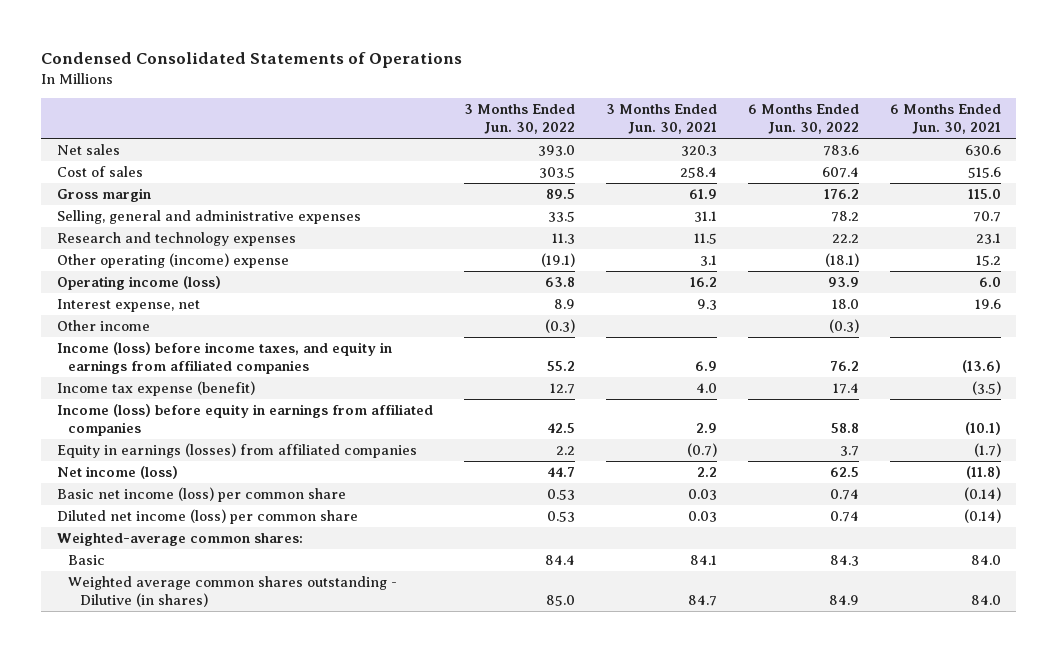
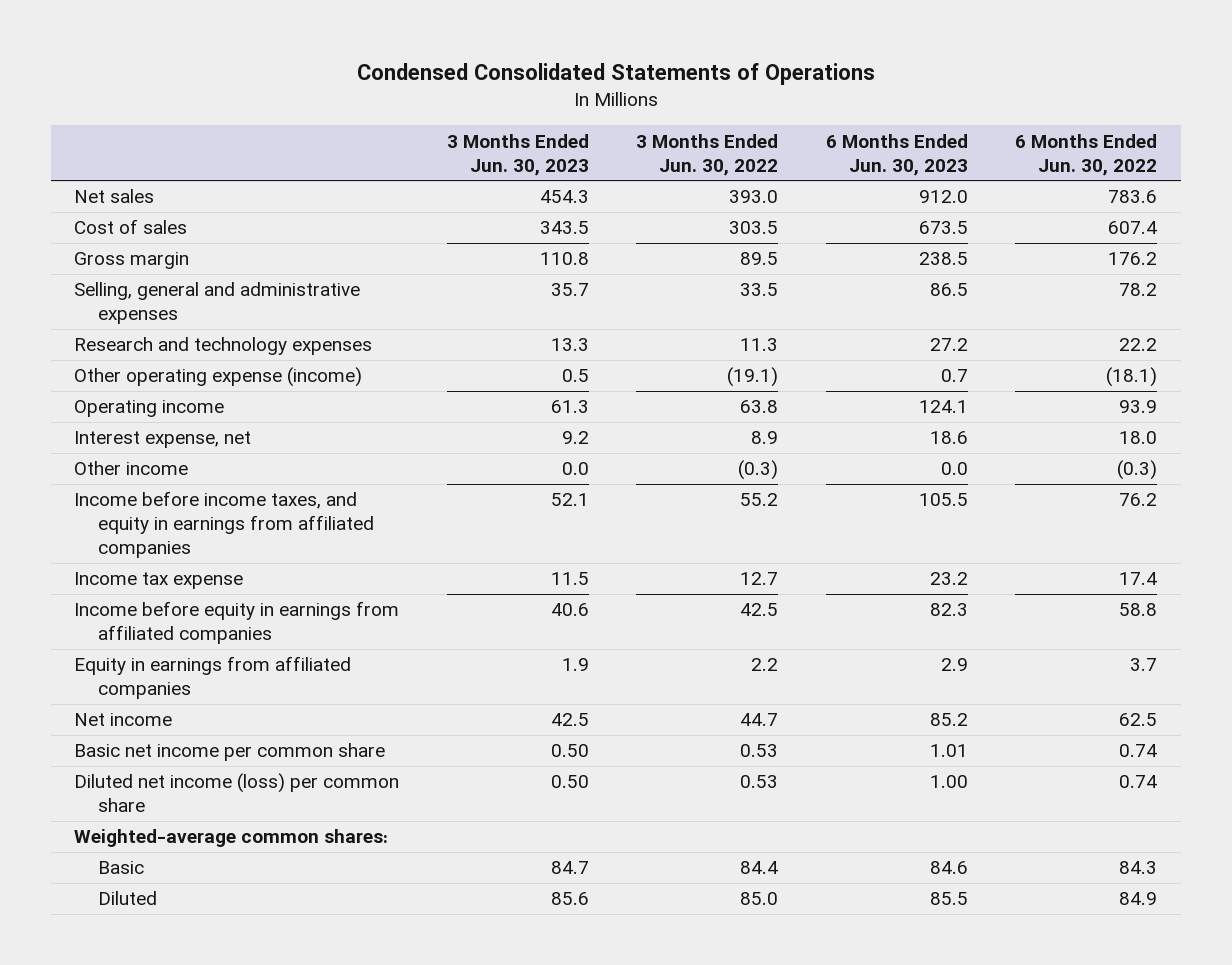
[605,104,717,135] 3 Months Ended Jun. 30, 2021 -> none
[889,104,1001,135] 6 Months Ended Jun. 30, 2021 -> none
none -> [446,133,589,176] 3 Months Ended Jun. 30, 2023
none -> [825,133,968,176] 6 Months Ended Jun. 30, 2023
[56,253,289,269] Other operating (income) expense -> [74,367,363,388] Other operating expense (income)
[56,276,221,291] Operating income (loss) -> [74,400,225,418] Operating income
[56,342,392,375] Income (loss) before income taxes, and equity in earnings from affiliated companies -> [74,491,374,559] Income before income taxes, and equity in earnings from affiliated companies
[56,381,255,397] Income tax expense (benefit) -> [74,572,244,590] Income tax expense
[56,404,433,437] Income (loss) before equity in earnings from affiliated companies -> [74,601,400,645] Income before equity in earnings from affiliated companies
[56,443,417,459] Equity in earnings (losses) from affiliated companies -> [74,656,352,700] Equity in earnings from affiliated companies
[56,466,178,480] Net income (loss) -> [74,713,173,727] Net income
[56,487,346,503] Basic net income (loss) per common share -> [74,743,386,762] Basic net income per common share
[68,576,398,608] Weighted average common shares outstanding - Dilutive (in shares) -> [97,891,157,906] Diluted

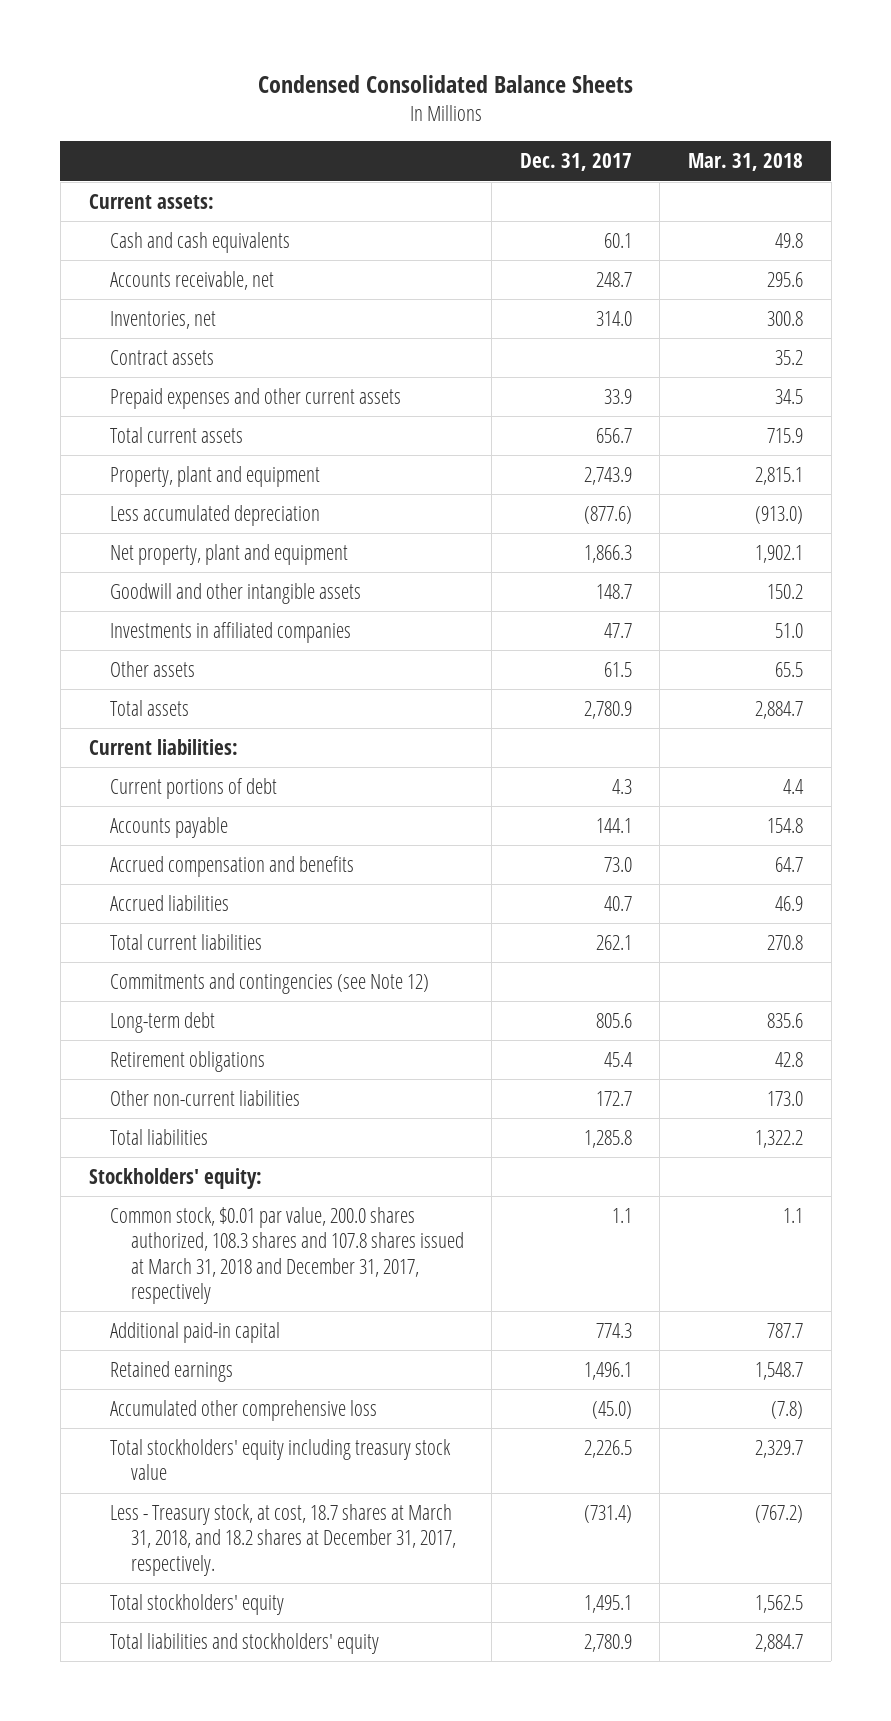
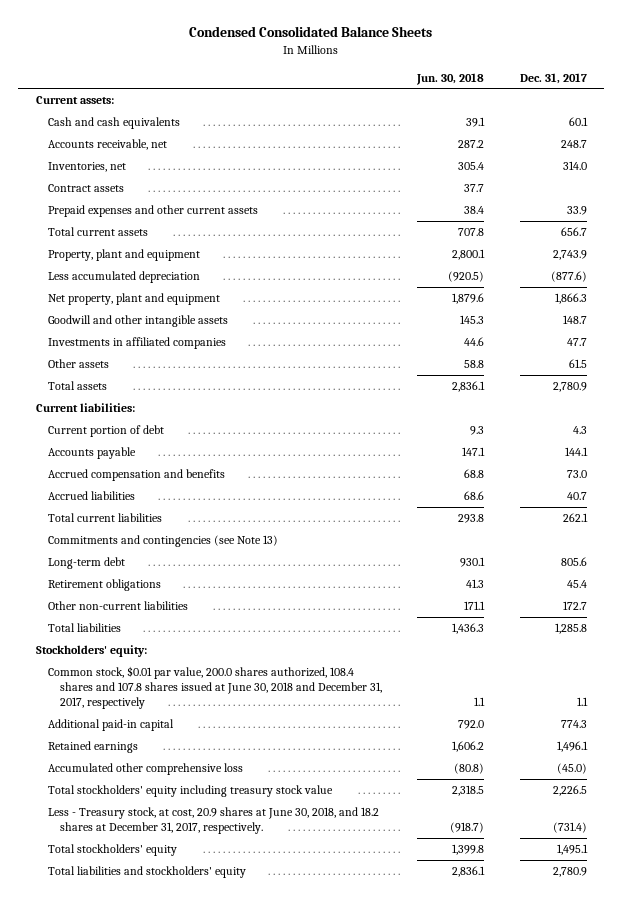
[687,153,803,172] Mar. 31, 2018 -> none
none -> [416,72,485,85] Jun. 30, 2018
[109,777,277,799] Current portions of debt -> [48,425,165,438] Current portion of debt
[109,972,429,994] Commitments and contingencies (see Note 12) -> [48,535,279,548] Commitments and contingencies (see Note 13)
[109,1206,464,1305] Common stock, $0.01 par value, 200.0 shares authorized, 108.3 shares and 107.8 shares issued at March 31, 2018 and December 31, 2017, respectively -> [48,666,382,709] Common stock, $0.01 par value, 200.0 shares authorized, 108.4 shares and 107.8 shares issued at June 30, 2018 and December 31, 2017, respectively
[109,1503,456,1576] Less - Treasury stock, at cost, 18.7 shares at March 31, 2018, and 18.2 shares at December 31, 2017, respectively. -> [48,807,380,834] Less - Treasury stock, at cost, 20.9 shares at June 30, 2018, and 18.2 shares at December 31, 2017, respectively.

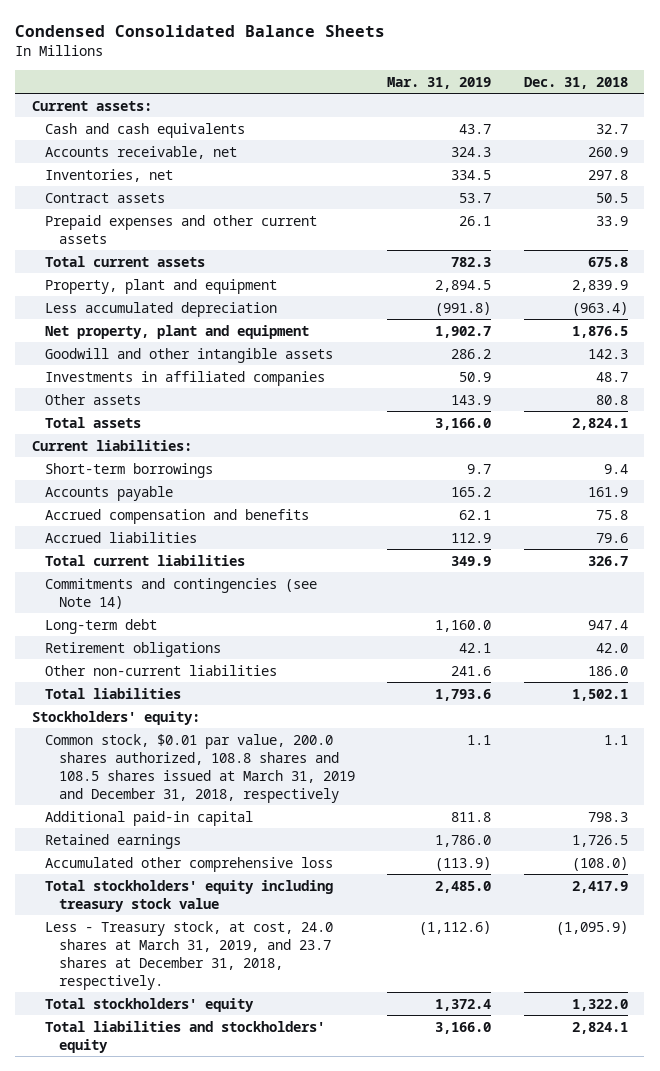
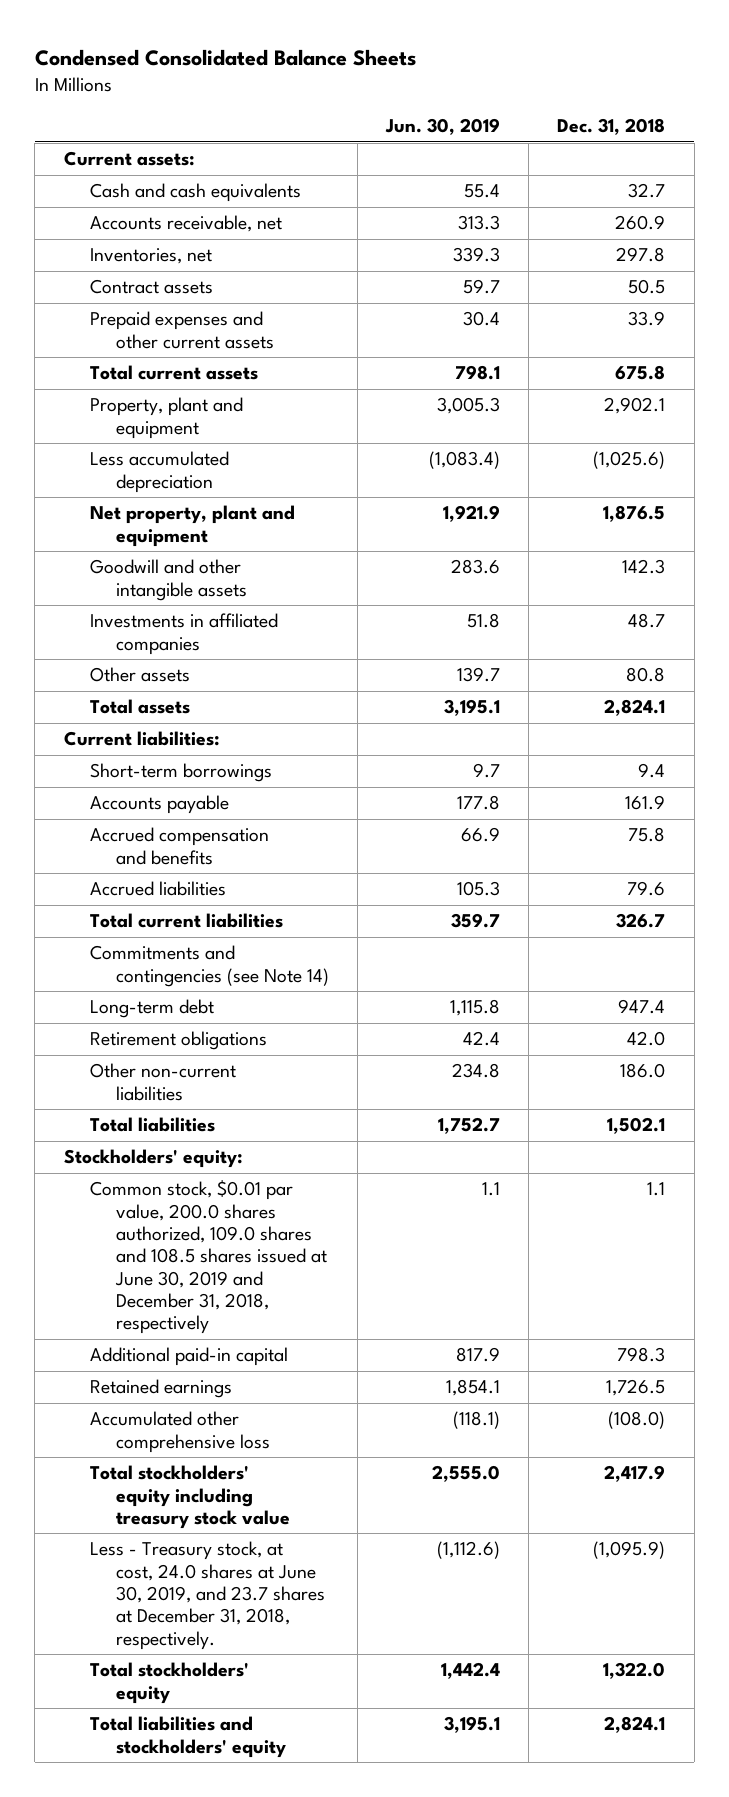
[387,76,492,89] Mar. 31, 2019 -> none
none -> [385,118,501,136] Jun. 30, 2019
[571,279,628,292] 2,839.9 -> [604,397,666,415] 2,902.1
[571,301,628,316] (963.4) -> [593,451,666,470] (1,025.6)
[45,733,355,803] Common stock, $0.01 par value, 200.0 shares authorized, 108.8 shares and 108.5 shares issued at March 31, 2019 and December 31, 2018, respectively -> [89,1180,327,1335] Common stock, $0.01 par value, 200.0 shares authorized, 109.0 shares and 108.5 shares issued at June 30, 2019 and December 31, 2018, respectively
[45,920,334,990] Less - Treasury stock, at cost, 24.0 shares at March 31, 2019, and 23.7 shares at December 31, 2018, respectively. -> [89,1541,325,1650] Less - Treasury stock, at cost, 24.0 shares at June 30, 2019, and 23.7 shares at December 31, 2018, respectively.

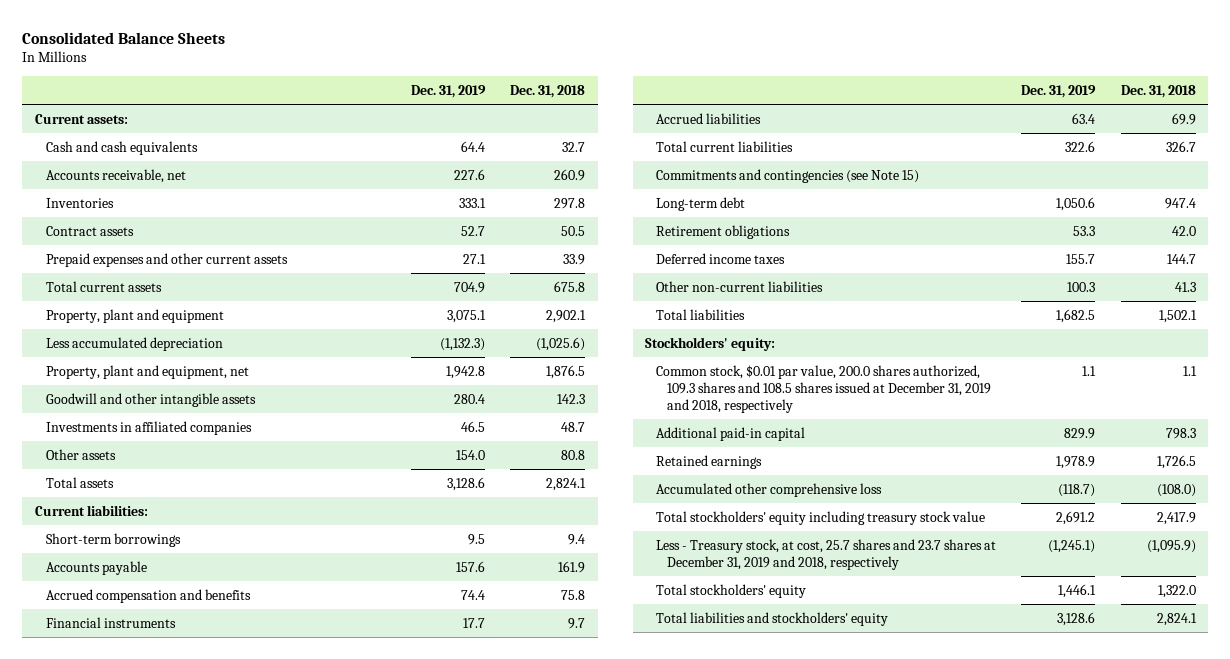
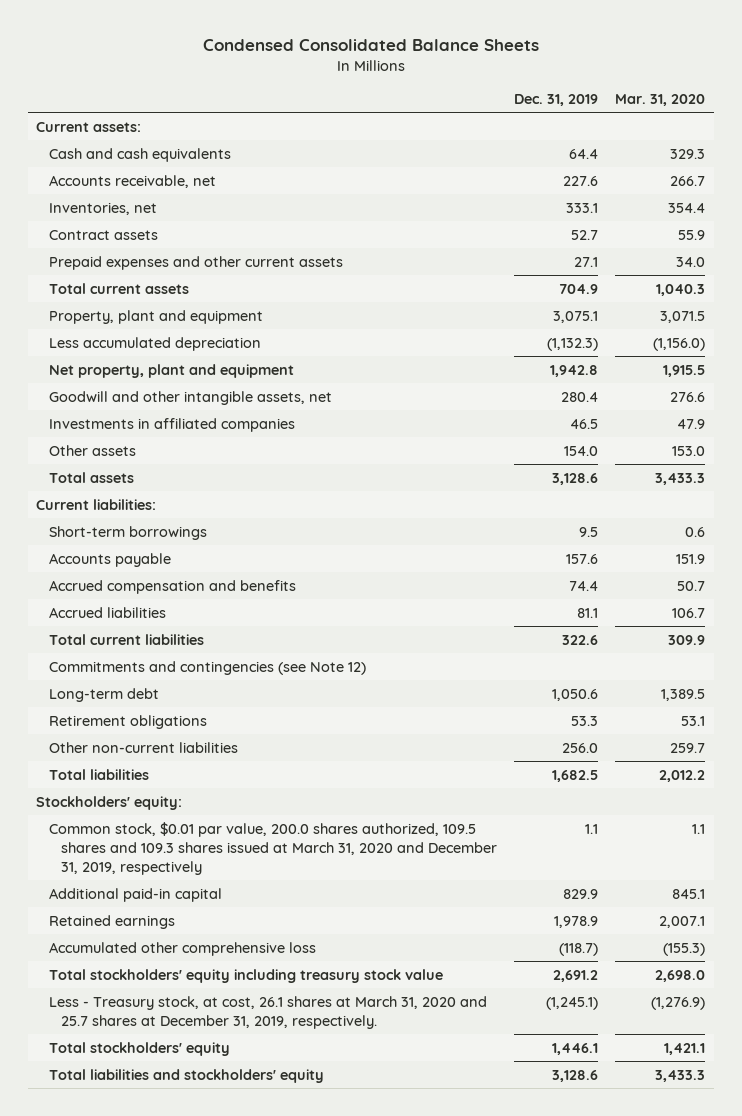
[22,31,226,44] Consolidated Balance Sheets -> [202,38,539,51] Condensed Consolidated Balance Sheets
[510,84,586,98] Dec. 31, 2018 -> none
none -> [615,93,706,106] Mar. 31, 2020
[45,197,114,208] Inventories -> [48,201,157,215] Inventories, net
[45,364,249,379] Property, plant and equipment, net -> [48,363,294,378] Net property, plant and equipment
[45,392,256,407] Goodwill and other intangible assets -> [48,390,332,405] Goodwill and other intangible assets, net
[45,616,176,628] Financial instruments -> none
[1072,112,1096,124] 63.4 -> [576,607,598,618] 81.1
[656,168,920,183] Commitments and contingencies (see Note 15) -> [48,660,366,675] Commitments and contingencies (see Note 12)
[656,252,786,264] Deferred income taxes -> none
[1067,281,1096,292] 100.3 -> [561,742,598,753] 256.0
[656,364,991,413] Common stock, $0.01 par value, 200.0 shares authorized, 109.3 shares and 108.5 shares issued at December 31, 2019 and 2018, respectively -> [48,821,497,875] Common stock, $0.01 par value, 200.0 shares authorized, 109.5 shares and 109.3 shares issued at March 31, 2020 and December 31, 2019, respectively
[656,538,997,570] Less - Treasury stock, at cost, 25.7 shares and 23.7 shares at December 31, 2019 and 2018, respectively -> [48,995,487,1029] Less - Treasury stock, at cost, 26.1 shares at March 31, 2020 and 25.7 shares at December 31, 2019, respectively.

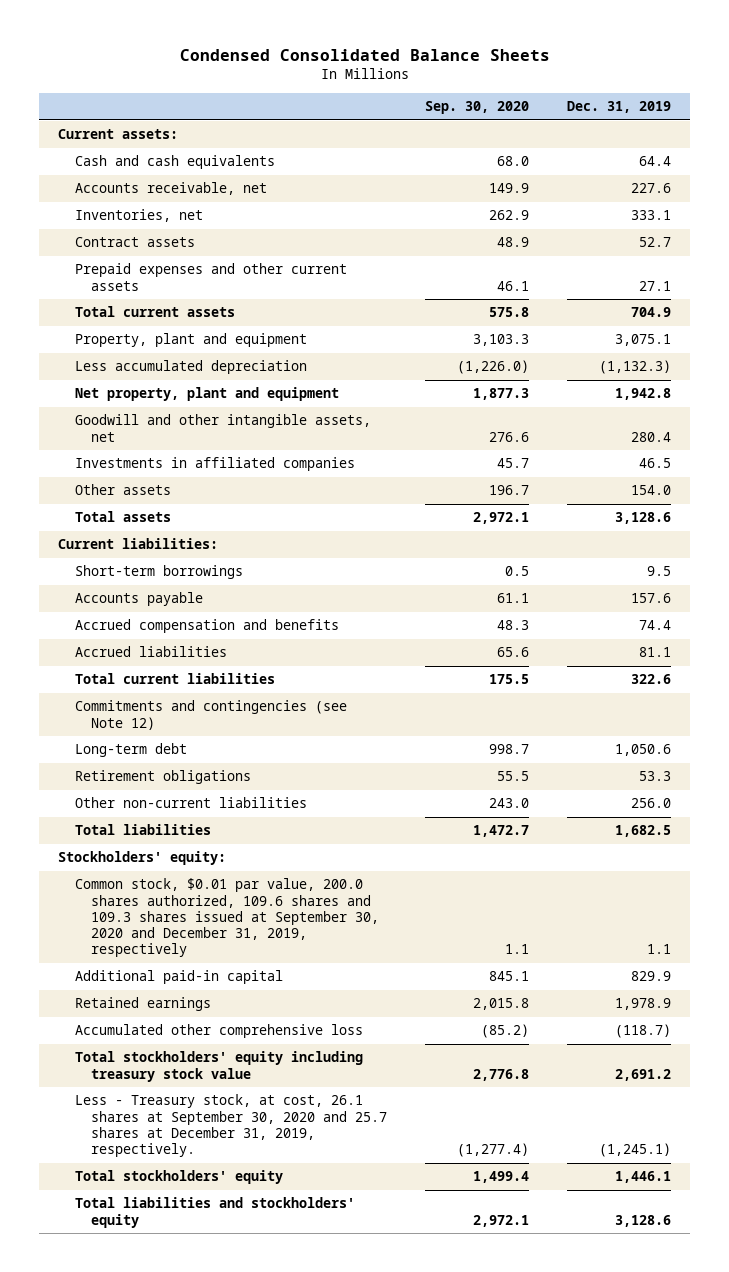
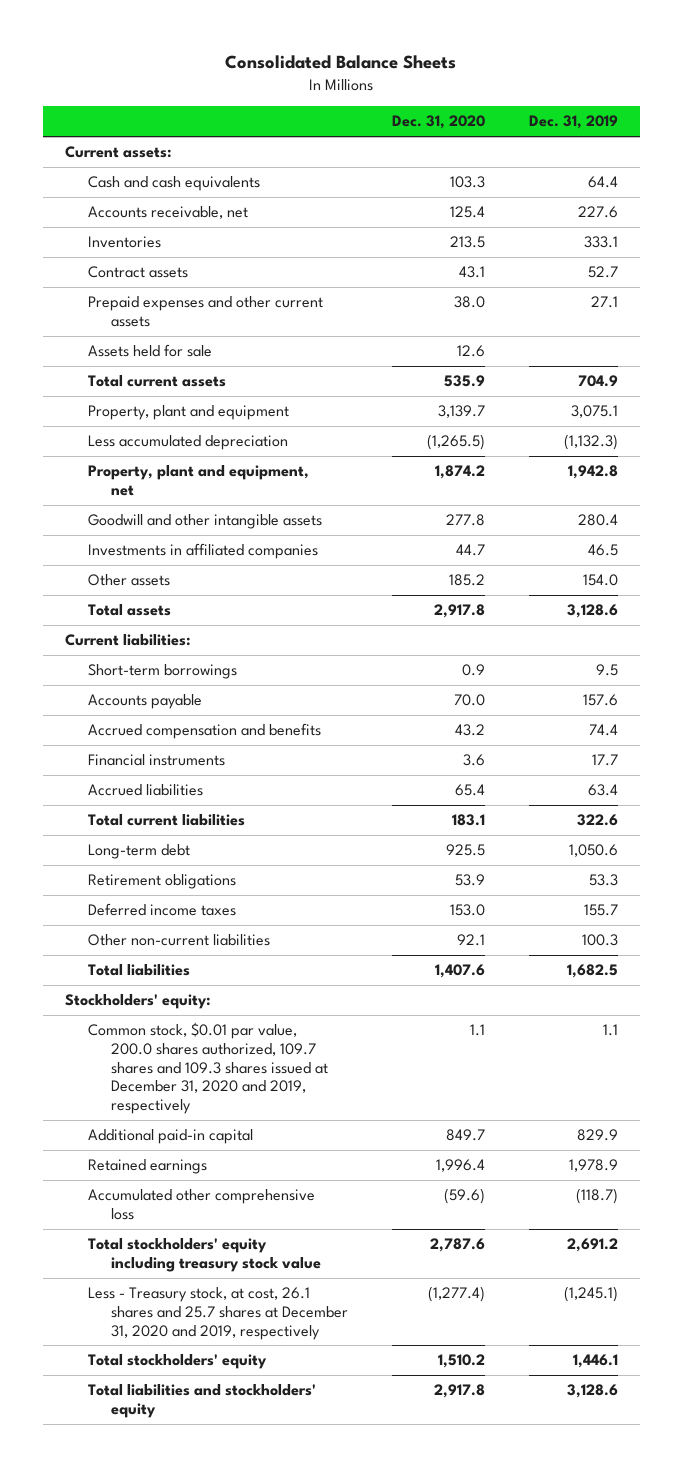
[179,48,550,61] Condensed Consolidated Balance Sheets -> [225,55,457,70] Consolidated Balance Sheets
[424,101,529,115] Sep. 30, 2020 -> none
none -> [391,115,485,130] Dec. 31, 2020
[74,209,203,223] Inventories, net -> [88,236,162,249] Inventories
none -> [88,344,213,358] Assets held for sale
[74,387,339,402] Net property, plant and equipment -> [88,465,310,497] Property, plant and equipment, net
[74,414,371,442] Goodwill and other intangible assets, net -> [88,514,323,530] Goodwill and other intangible assets
none -> [88,754,226,767] Financial instruments
[638,647,671,658] 81.1 -> [587,784,618,797] 63.4
[74,700,347,730] Commitments and contingencies (see Note 12) -> none
none -> [88,903,237,917] Deferred income taxes
[630,798,671,809] 256.0 -> [581,934,618,947] 100.3
[74,878,379,958] Common stock, $0.01 par value, 200.0 shares authorized, 109.6 shares and 109.3 shares issued at September 30, 2020 and December 31, 2019, respectively -> [88,1022,329,1115] Common stock, $0.01 par value, 200.0 shares authorized, 109.7 shares and 109.3 shares issued at December 31, 2020 and 2019, respectively
[74,1094,387,1158] Less - Treasury stock, at cost, 26.1 shares at September 30, 2020 and 25.7 shares at December 31, 2019, respectively. -> [88,1287,349,1340] Less - Treasury stock, at cost, 26.1 shares and 25.7 shares at December 31, 2020 and 2019, respectively

